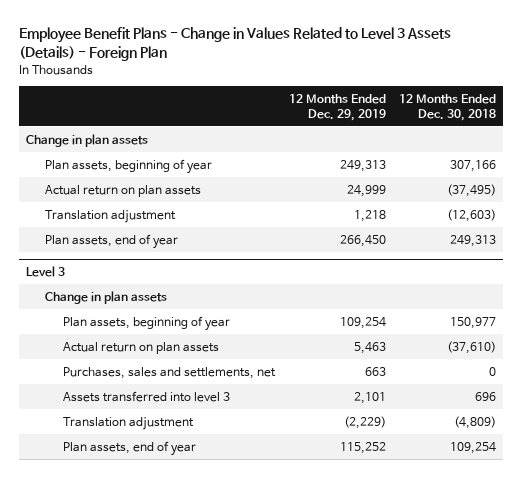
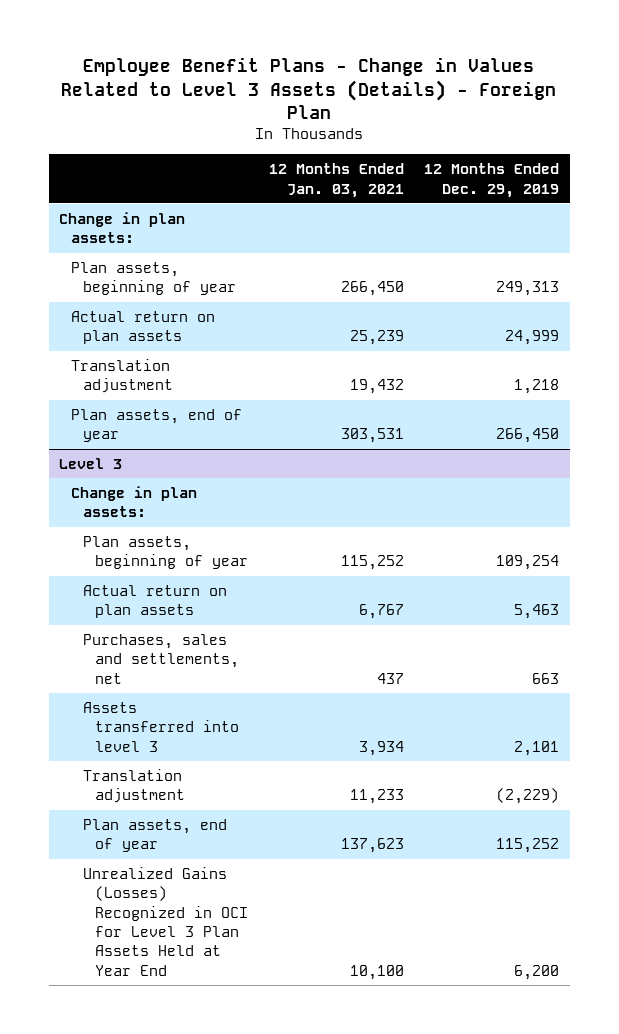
[399,93,497,121] 12 Months Ended Dec. 30, 2018 -> none
none -> [268,163,404,198] 12 Months Ended Jan. 03, 2021
[26,133,149,147] Change in plan assets -> [59,211,186,244] Change in plan assets:
[44,290,167,304] Change in plan assets -> [71,485,198,518] Change in plan assets:
none -> [83,866,249,976] Unrealized Gains (Losses) Recognized in OCI for Level 3 Plan Assets Held at Year End

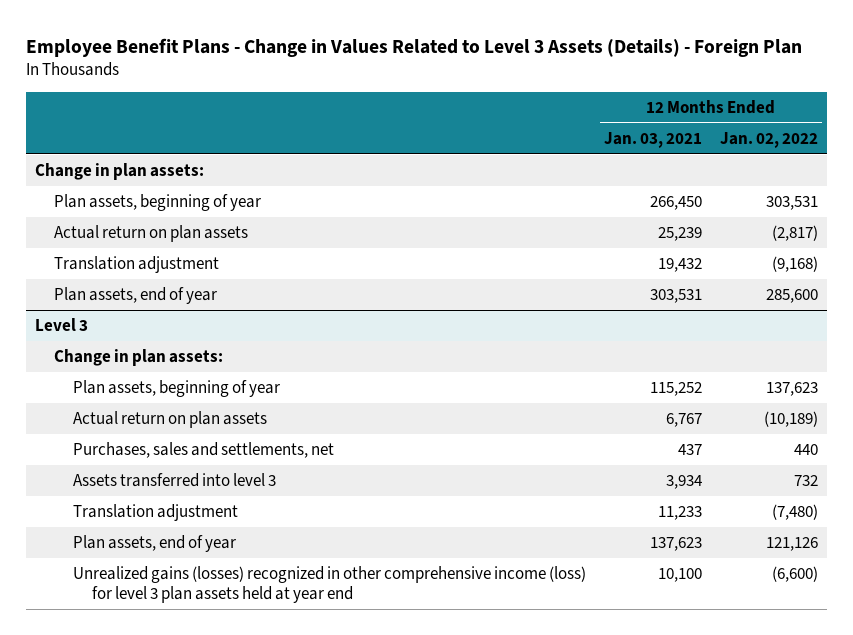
[424,163,560,198] 12 Months Ended Dec. 29, 2019 -> none
none -> [719,131,818,148] Jan. 02, 2022
[83,866,249,976] Unrealized Gains (Losses) Recognized in OCI for Level 3 Plan Assets Held at Year End -> [73,565,587,604] Unrealized gains (losses) recognized in other comprehensive income (loss) for level 3 plan assets held at year end

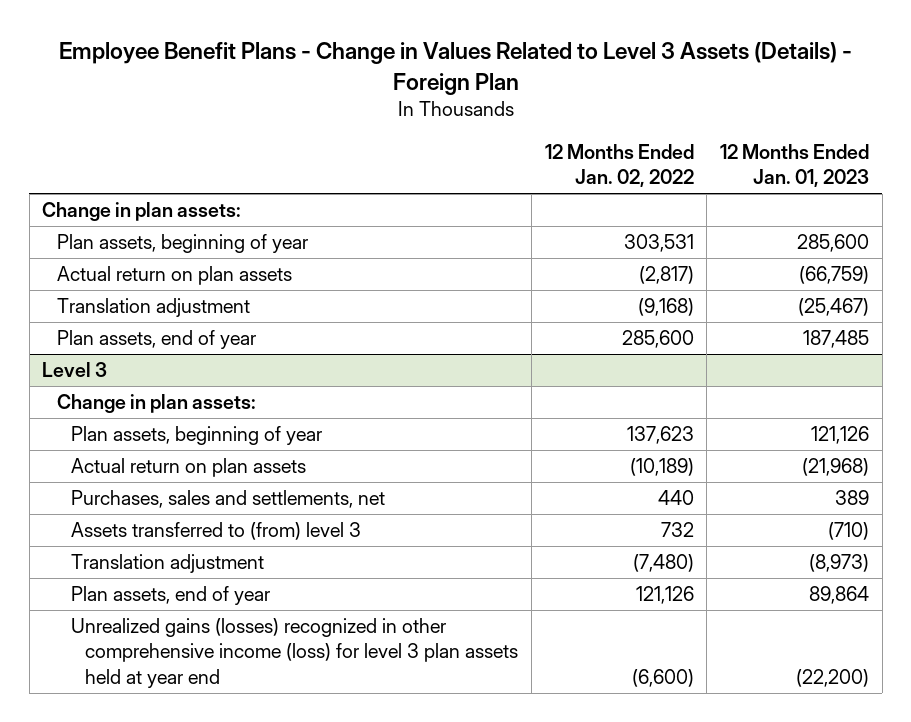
[604,131,703,148] Jan. 03, 2021 -> none
none -> [719,143,869,188] 12 Months Ended Jan. 01, 2023
[73,472,277,487] Assets transferred into level 3 -> [70,522,361,541] Assets transferred to (from) level 3

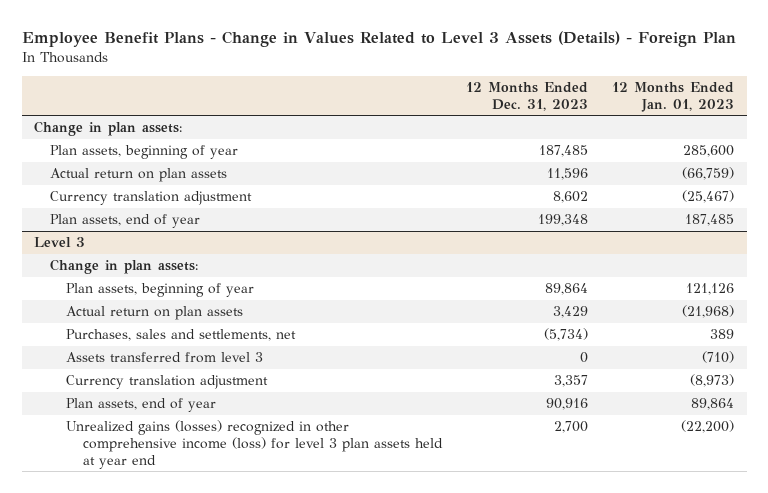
[544,143,694,188] 12 Months Ended Jan. 02, 2022 -> none
none -> [465,81,588,111] 12 Months Ended Dec. 31, 2023
[56,298,250,318] Translation adjustment -> [50,191,253,206] Currency translation adjustment
[70,522,361,541] Assets transferred to (from) level 3 -> [66,352,264,364] Assets transferred from level 3
[70,554,264,574] Translation adjustment -> [66,375,269,390] Currency translation adjustment

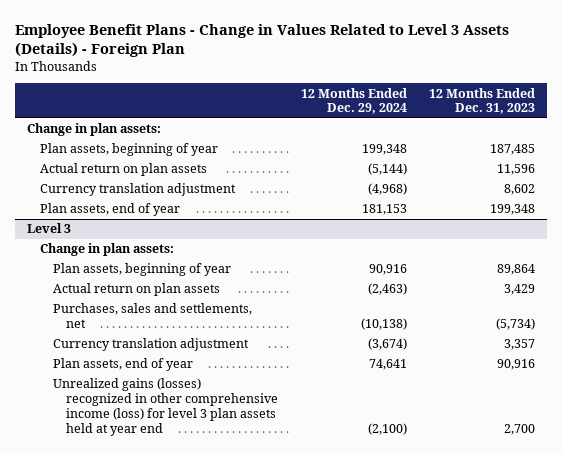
[612,81,735,112] 12 Months Ended Jan. 01, 2023 -> none
none -> [300,87,407,115] 12 Months Ended Dec. 29, 2024
[66,352,264,364] Assets transferred from level 3 -> none

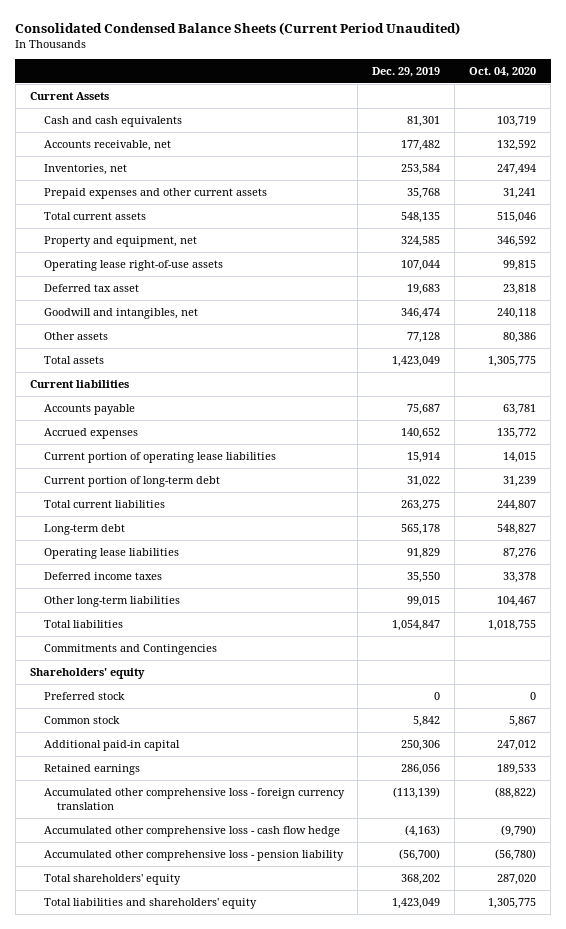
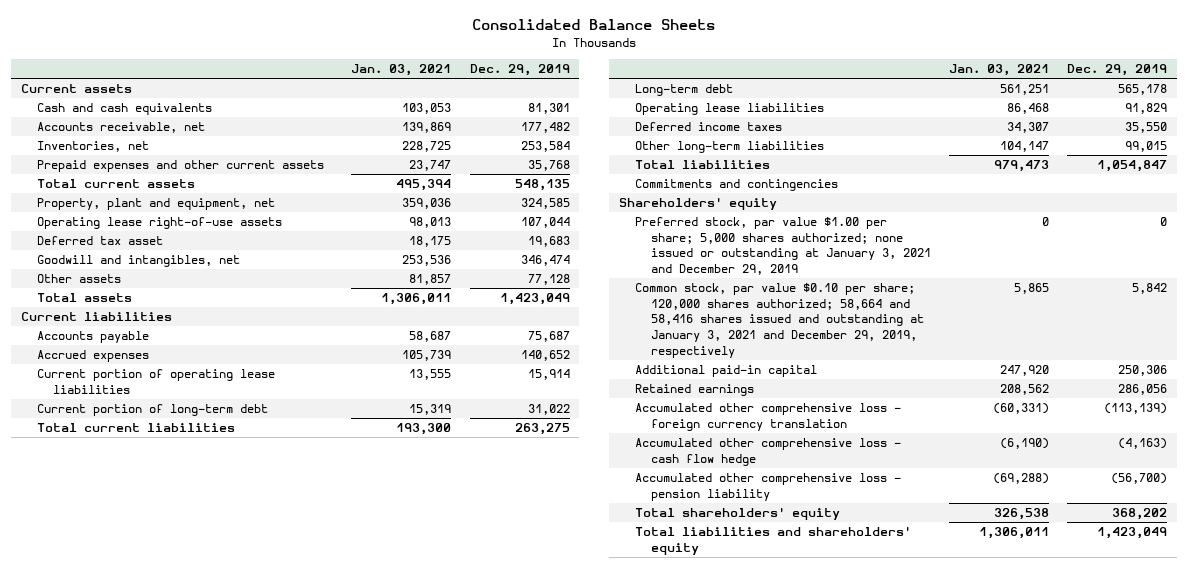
[15,21,461,35] Consolidated Condensed Balance Sheets (Current Period Unaudited) -> [472,19,716,31] Consolidated Balance Sheets
[469,66,537,77] Oct. 04, 2020 -> none
none -> [351,64,452,77] Jan. 03, 2021
[29,91,109,100] Current Assets -> [20,84,132,94] Current assets
[43,235,197,247] Property and equipment, net -> [36,198,275,211] Property, plant and equipment, net
[43,643,217,655] Commitments and Contingencies -> [634,179,838,192] Commitments and contingencies
[43,691,125,700] Preferred stock -> [634,217,931,276] Preferred stock, par value $1.00 per share; 5,000 shares authorized; none issued or outstanding at January 3, 2021 and December 29, 2019
[43,715,120,724] Common stock -> [634,283,924,358] Common stock, par value $0.10 per share; 120,000 shares authorized; 58,664 and 58,416 shares issued and outstanding at January 3, 2021 and December 29, 2019, respectively

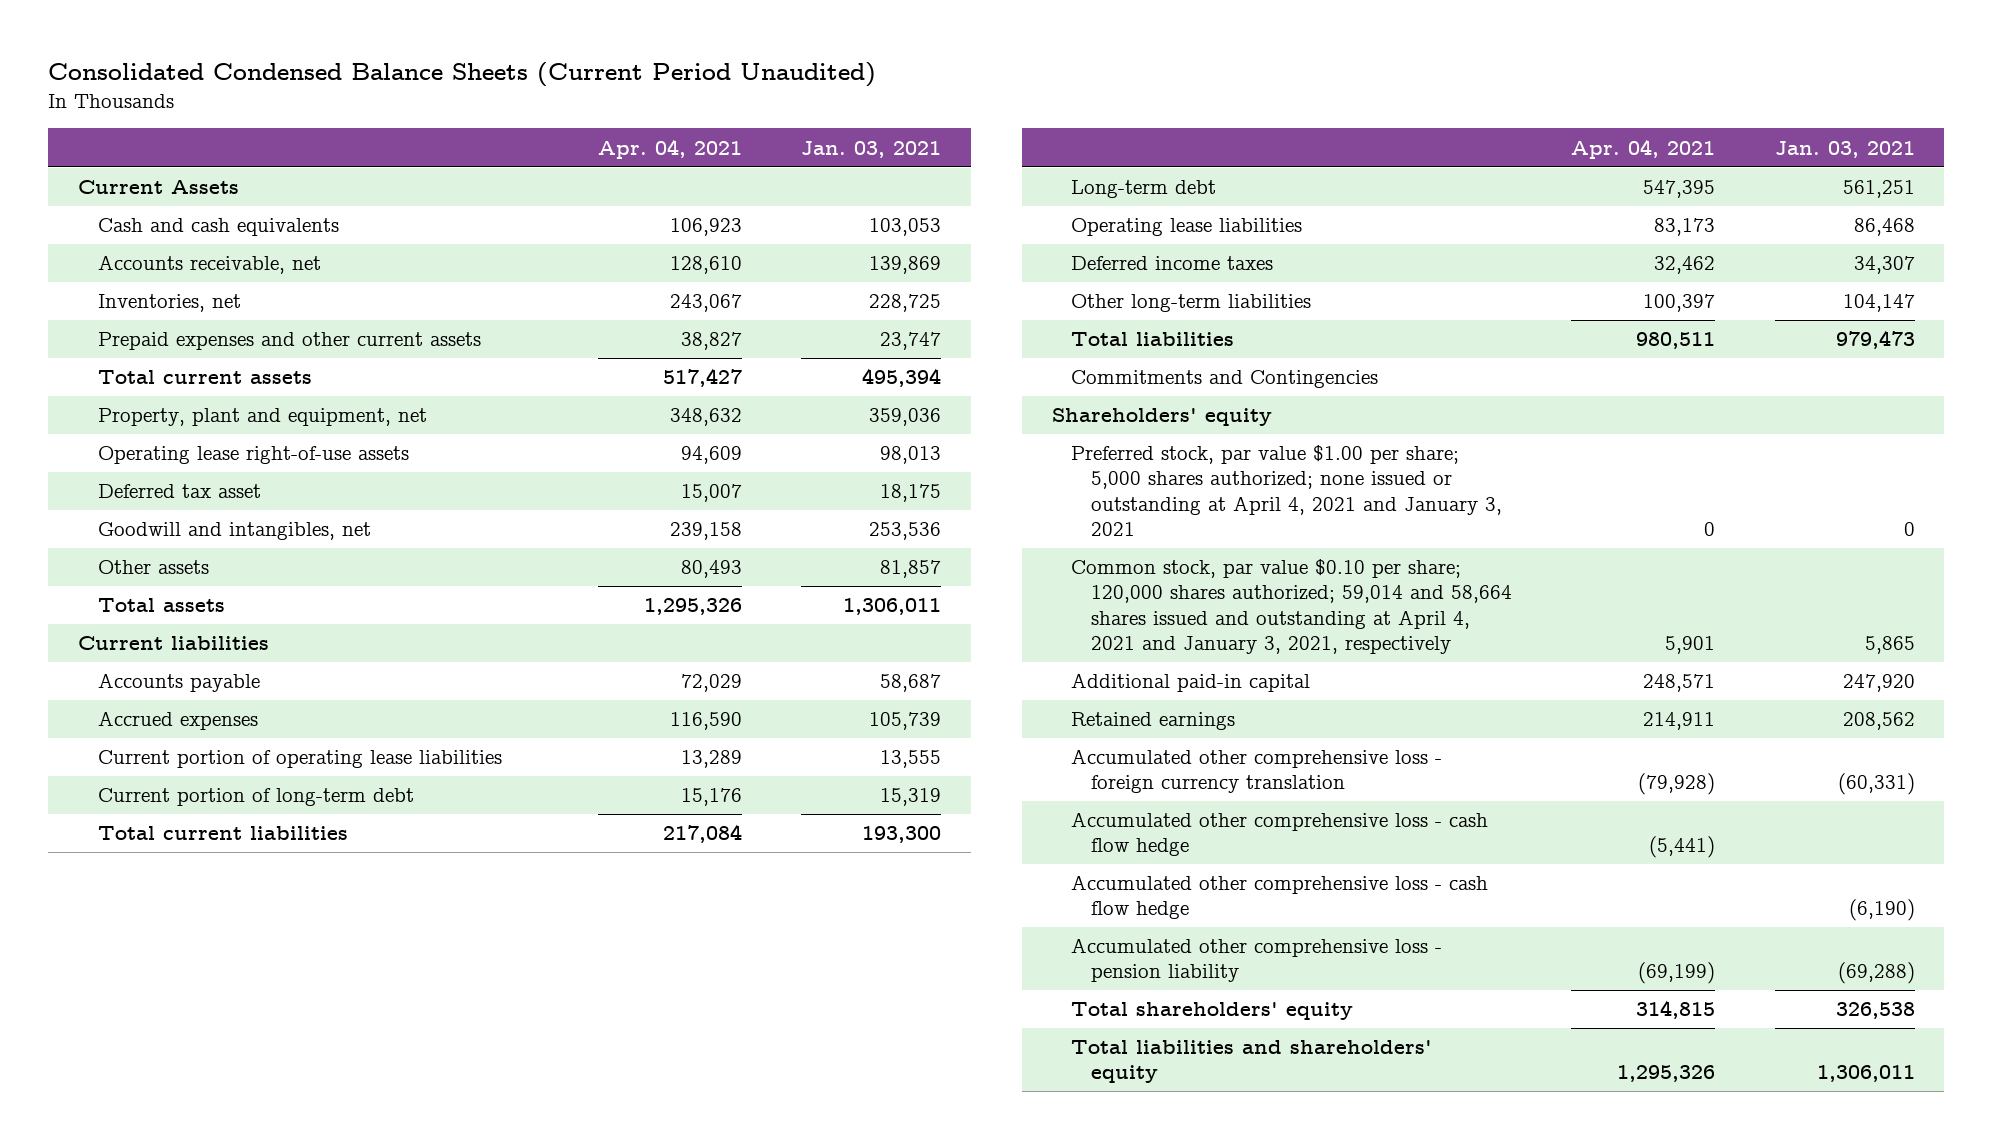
[472,19,716,31] Consolidated Balance Sheets -> [48,62,877,88] Consolidated Condensed Balance Sheets (Current Period Unaudited)
[469,64,570,77] Dec. 29, 2019 -> none
none -> [597,138,742,159] Apr. 04, 2021
[20,84,132,94] Current assets -> [77,180,239,195] Current Assets
[634,179,838,192] Commitments and contingencies -> [1071,370,1379,389] Commitments and Contingencies
[634,217,931,276] Preferred stock, par value $1.00 per share; 5,000 shares authorized; none issued or outstanding at January 3, 2021 and December 29, 2019 -> [1071,445,1503,536] Preferred stock, par value $1.00 per share; 5,000 shares authorized; none issued or outstanding at April 4, 2021 and January 3, 2021
[634,283,924,358] Common stock, par value $0.10 per share; 120,000 shares authorized; 58,664 and 58,416 shares issued and outstanding at January 3, 2021 and December 29, 2019, respectively -> [1071,559,1513,654] Common stock, par value $0.10 per share; 120,000 shares authorized; 59,014 and 58,664 shares issued and outstanding at April 4, 2021 and January 3, 2021, respectively
none -> [1071,812,1489,857] Accumulated other comprehensive loss - cash flow hedge

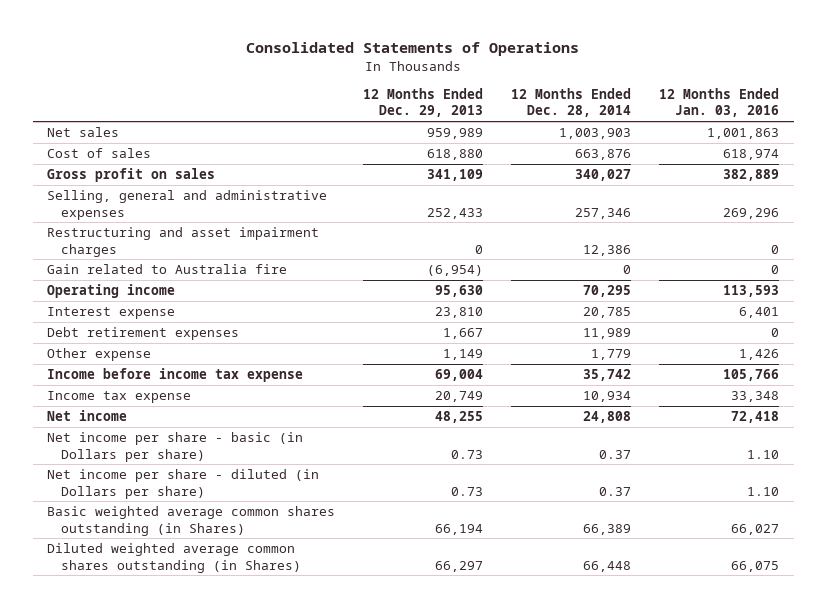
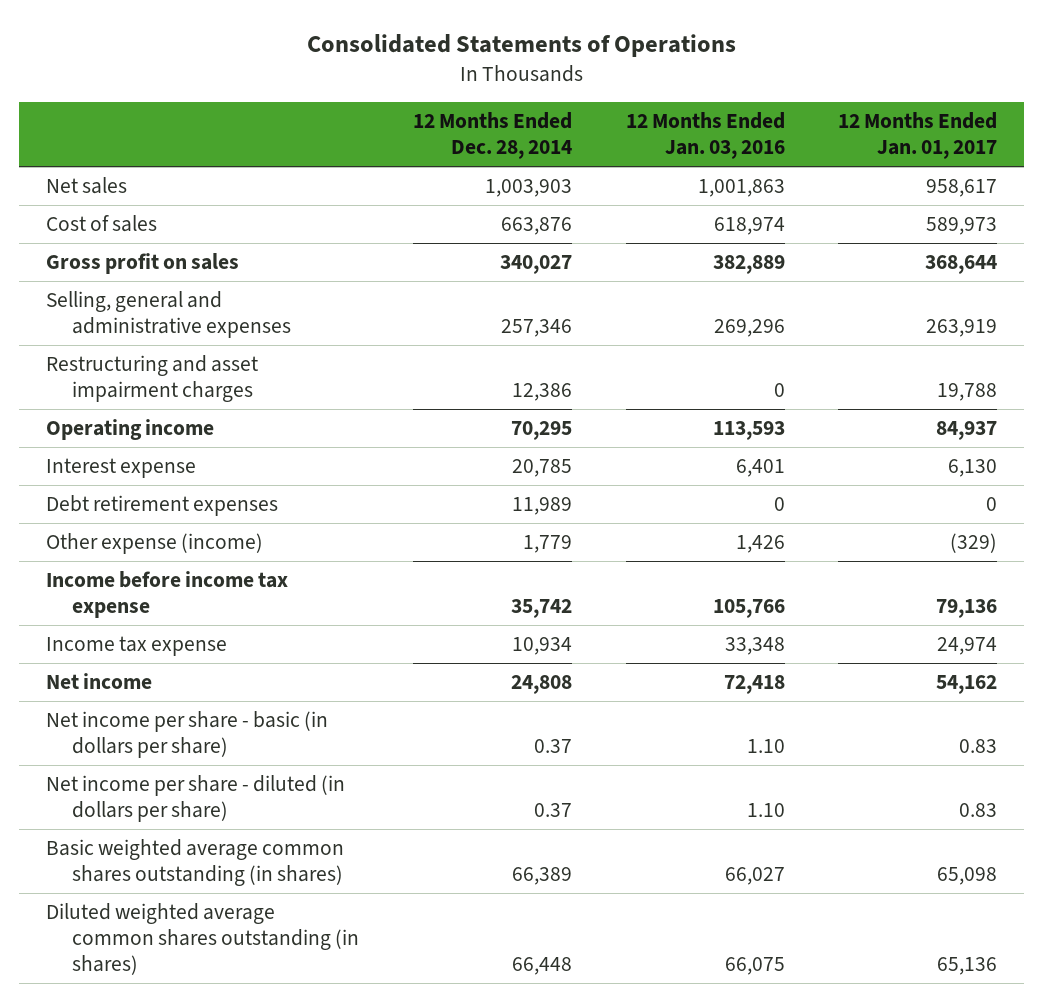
[362,88,483,118] 12 Months Ended Dec. 29, 2013 -> none
none -> [838,112,998,160] 12 Months Ended Jan. 01, 2017
[46,264,287,275] Gain related to Australia fire -> none
[46,348,151,362] Other expense -> [45,532,263,554] Other expense (income)
[46,432,303,462] Net income per share - basic (in Dollars per share) -> [45,710,328,758] Net income per share - basic (in dollars per share)
[46,469,319,499] Net income per share - diluted (in Dollars per share) -> [45,774,345,822] Net income per share - diluted (in dollars per share)
[46,506,335,536] Basic weighted average common shares outstanding (in Shares) -> [45,838,344,886] Basic weighted average common shares outstanding (in shares)
[46,543,301,573] Diluted weighted average common shares outstanding (in Shares) -> [45,902,360,975] Diluted weighted average common shares outstanding (in shares)

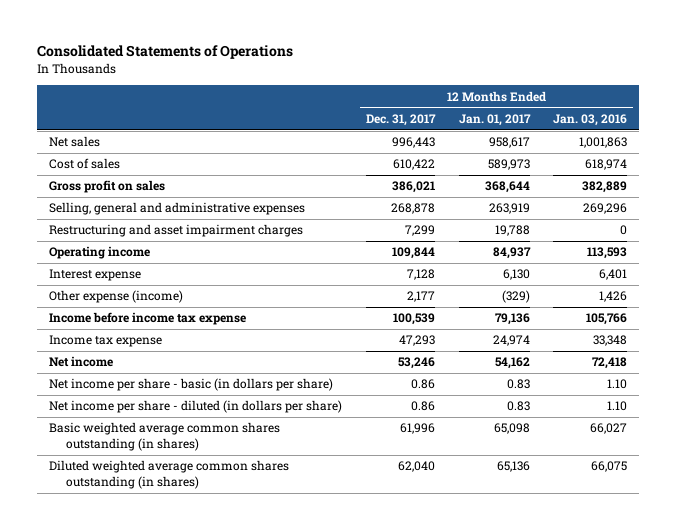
[412,112,572,160] 12 Months Ended Dec. 28, 2014 -> none
none -> [365,113,436,126] Dec. 31, 2017
[45,494,278,516] Debt retirement expenses -> none

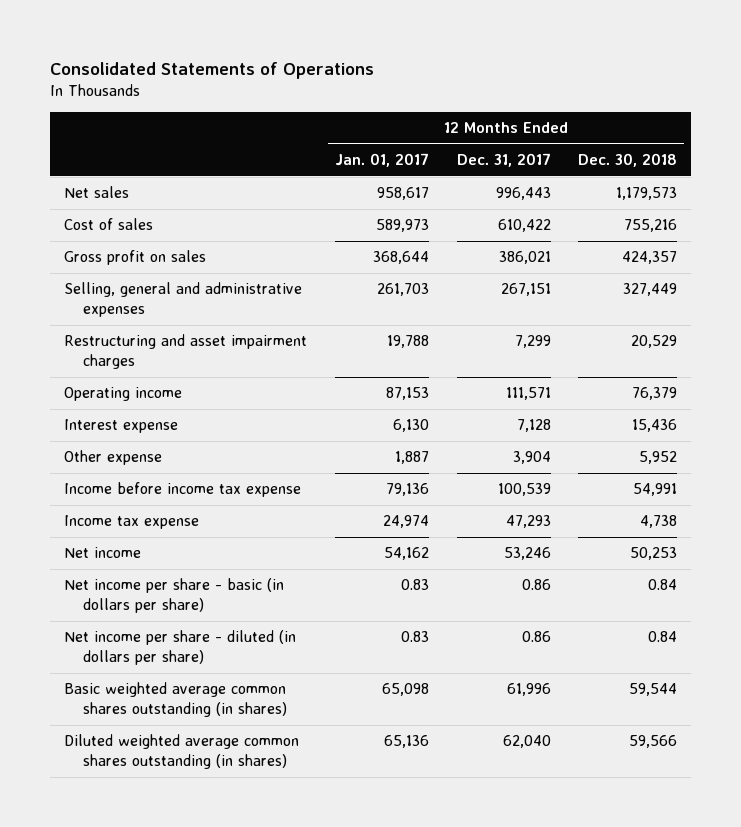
[553,113,628,126] Jan. 03, 2016 -> none
none -> [578,153,678,168] Dec. 30, 2018
[390,203,435,215] 268,878 -> [500,283,551,297] 267,151
[488,203,530,215] 263,919 -> [376,283,429,297] 261,703
[391,247,435,260] 109,844 -> [505,387,551,401] 111,571
[492,247,531,260] 84,937 -> [385,387,429,401] 87,153
[49,290,184,304] Other expense (income) -> [64,450,163,466] Other expense
[406,291,435,303] 2,177 -> [512,451,551,465] 3,904
[501,290,530,304] (329) -> [394,451,429,465] 1,887

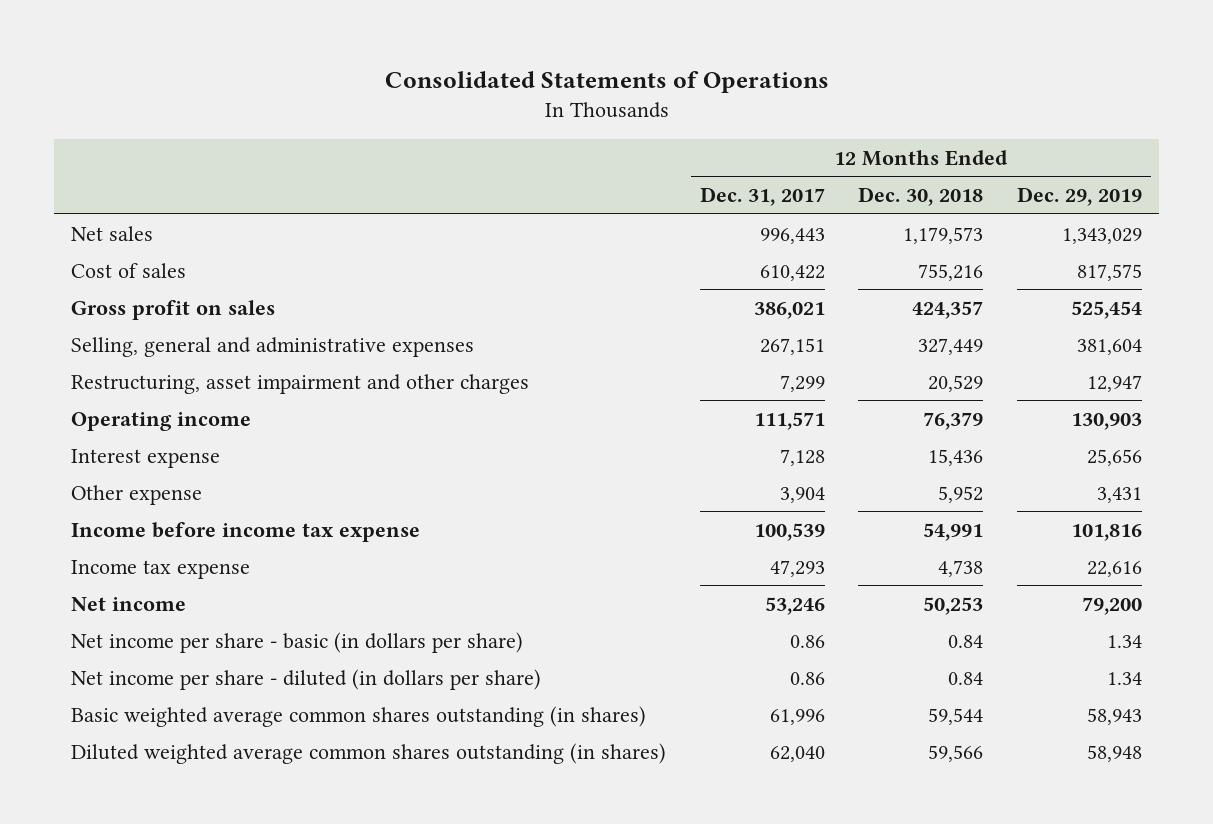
[334,153,429,168] Jan. 01, 2017 -> none
none -> [1017,187,1143,207] Dec. 29, 2019
[64,334,308,369] Restructuring and asset impairment charges -> [70,373,529,394] Restructuring, asset impairment and other charges

